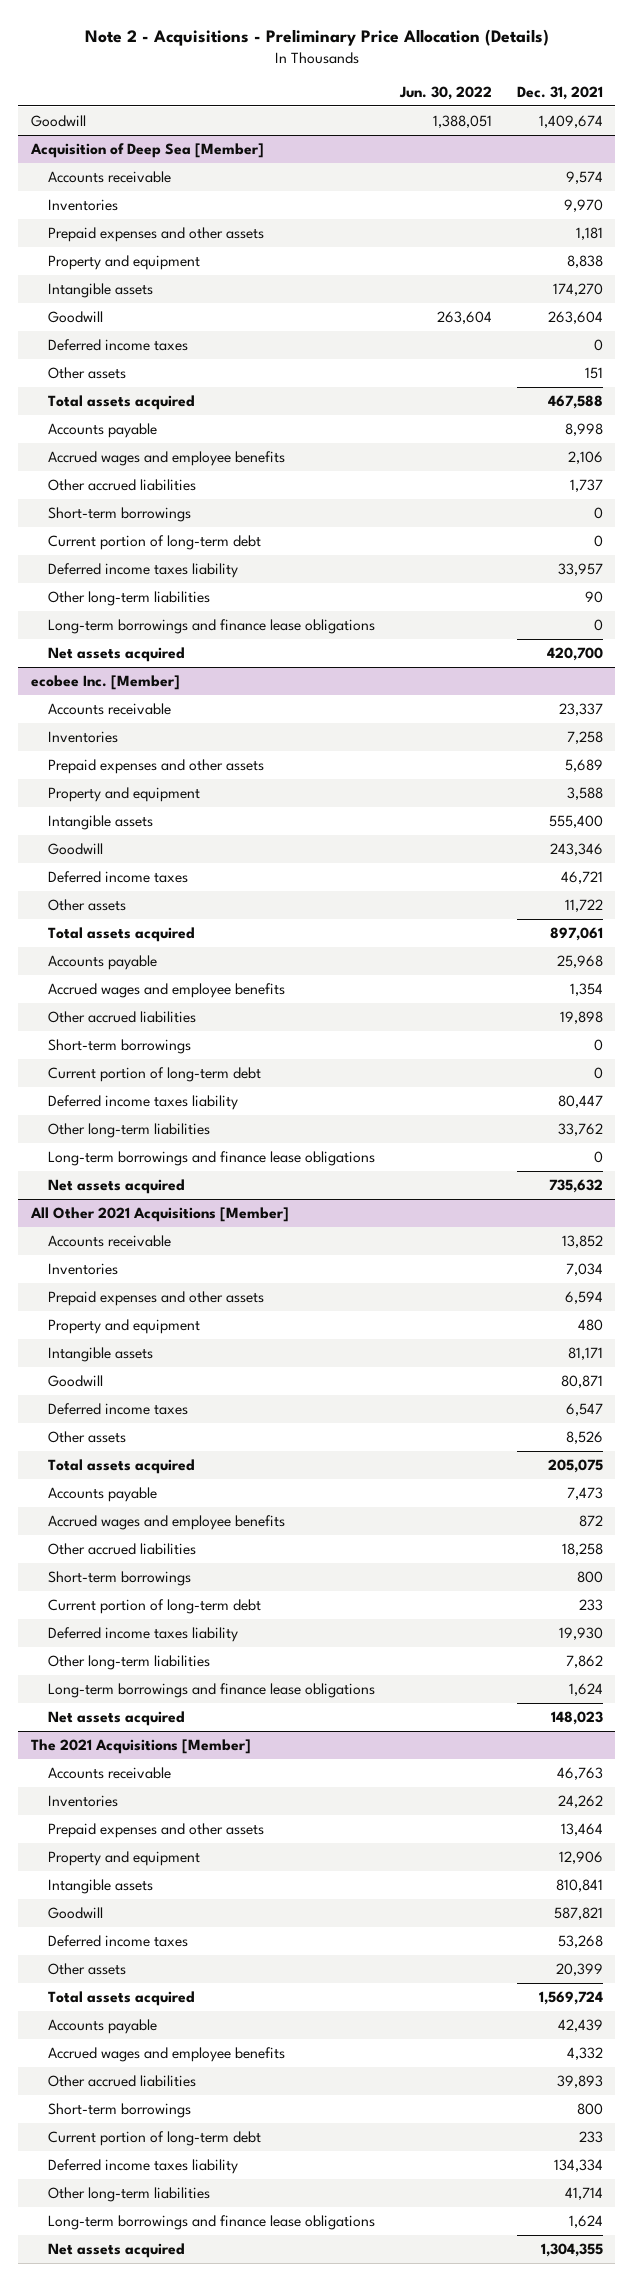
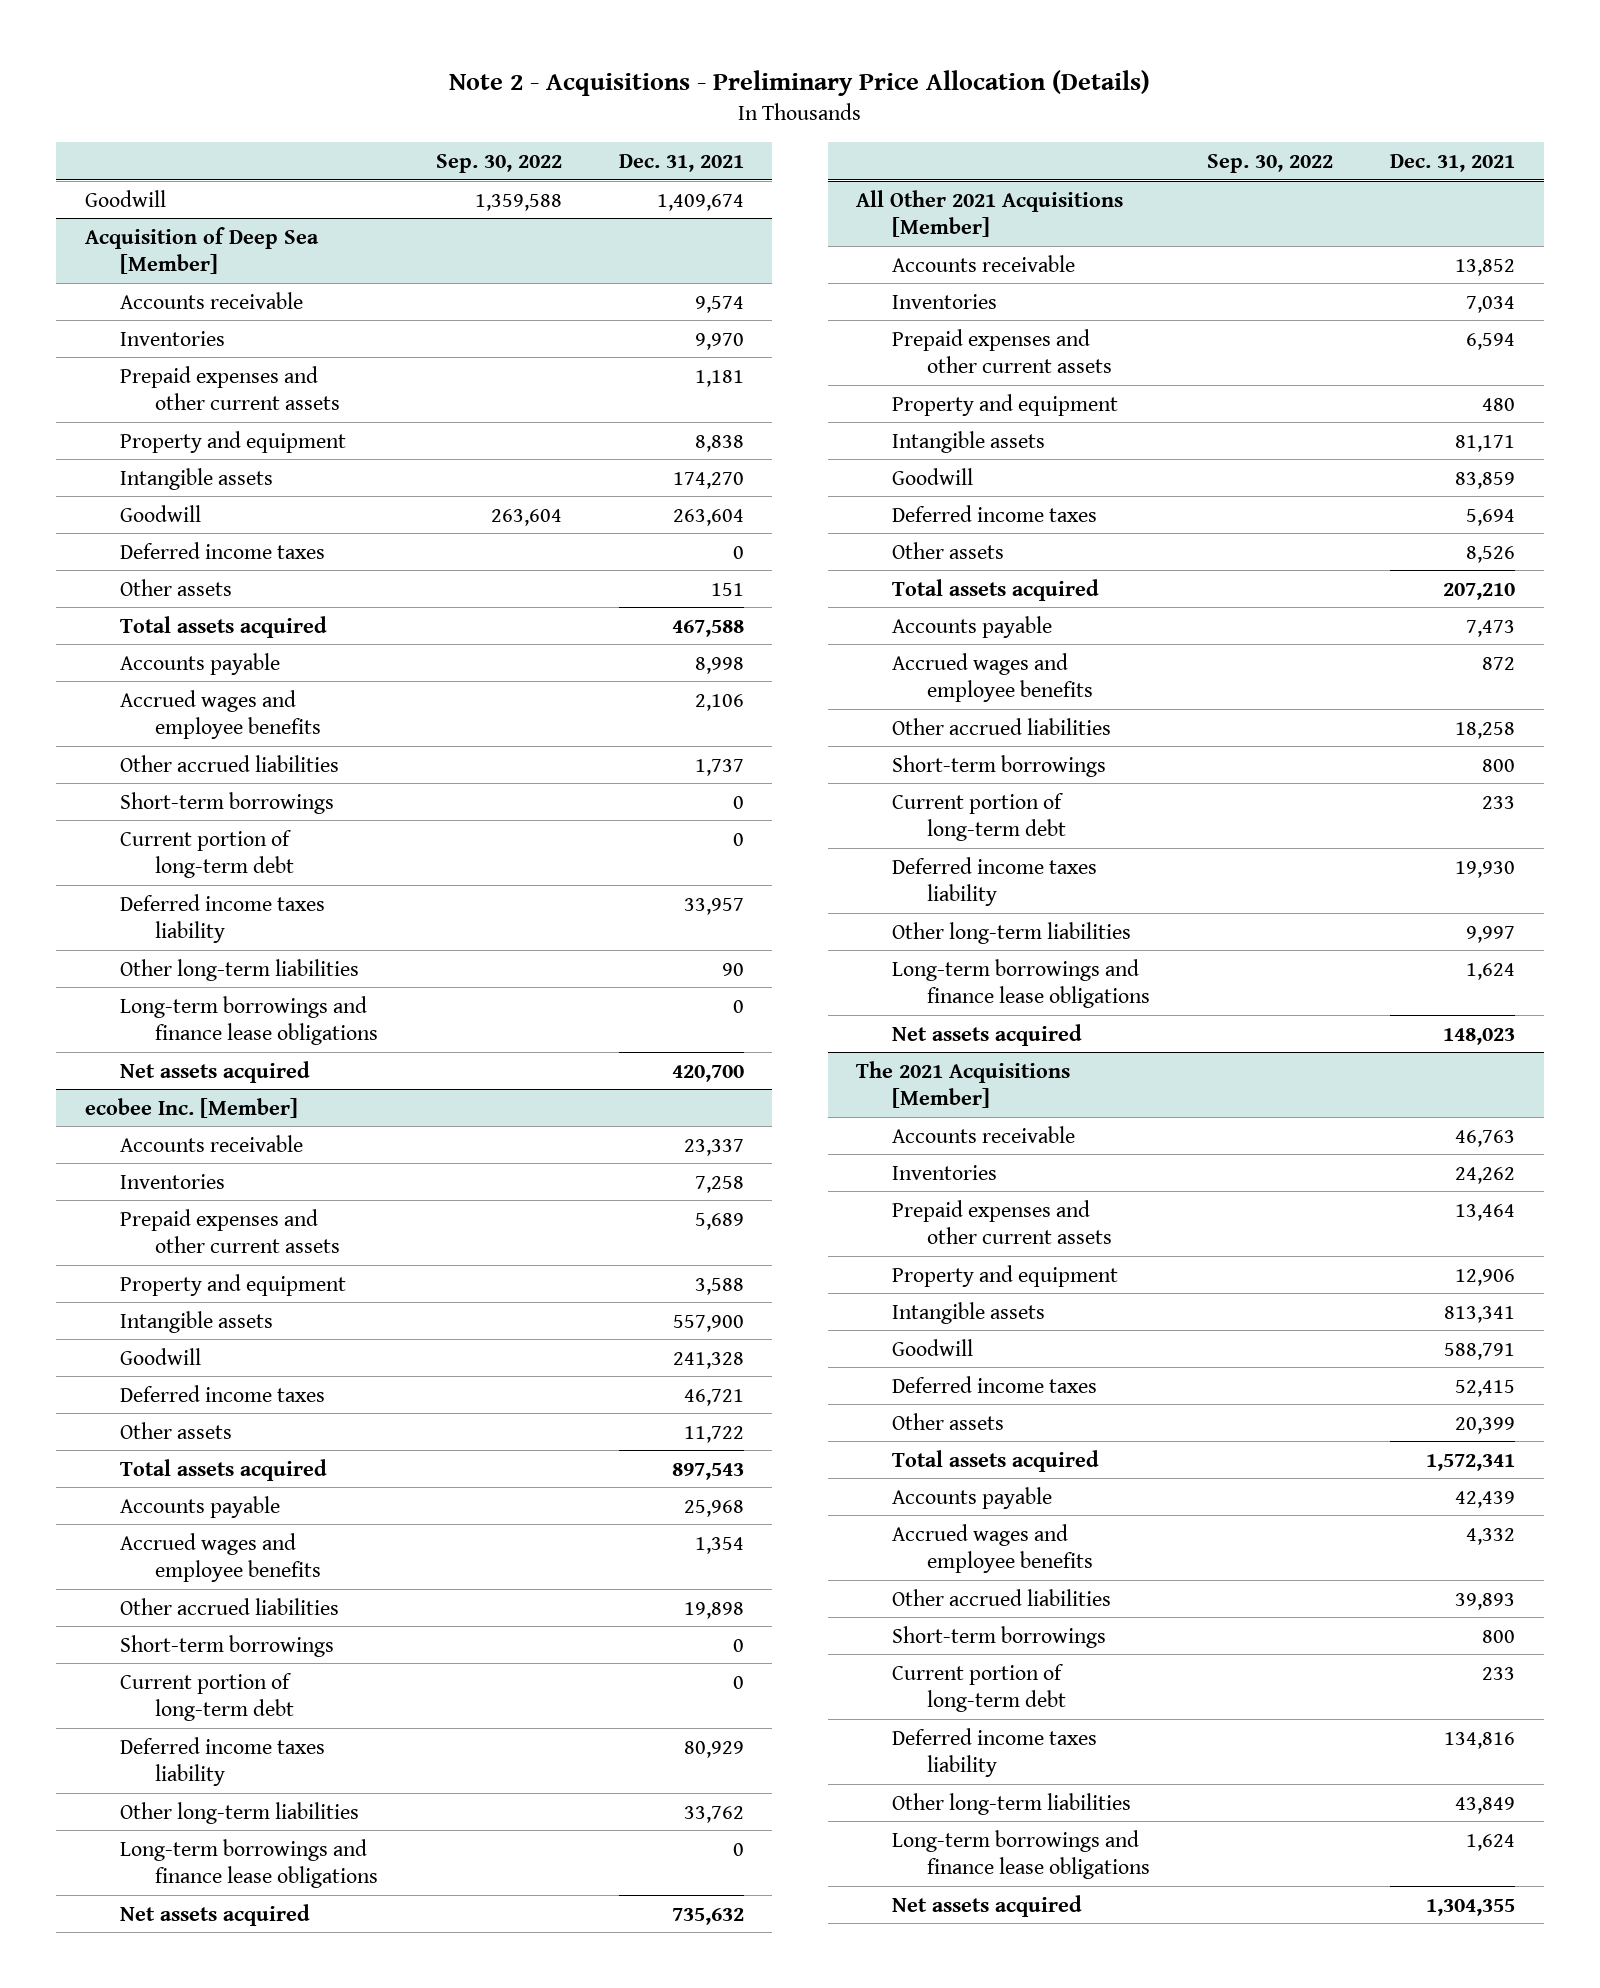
[398,85,492,100] Jun. 30, 2022 -> none
none -> [435,153,562,173] Sep. 30, 2022
[47,227,264,243] Prepaid expenses and other assets -> [120,365,341,410] Prepaid expenses and other current assets
[47,759,264,775] Prepaid expenses and other assets -> [120,1208,341,1253] Prepaid expenses and other current assets
[548,815,603,829] 555,400 -> [672,1314,744,1332] 557,900
[549,843,603,857] 243,346 -> [672,1351,744,1369] 241,328
[549,927,603,942] 897,061 -> [671,1462,744,1480] 897,543
[557,1095,603,1109] 80,447 -> [683,1740,744,1758] 80,929
[47,1291,264,1307] Prepaid expenses and other assets -> [891,328,1112,373] Prepaid expenses and other current assets
[560,1375,603,1389] 80,871 -> [1455,471,1516,489] 83,859
[565,1403,603,1417] 6,547 -> [1466,508,1516,526] 5,694
[547,1459,603,1474] 205,075 -> [1443,582,1516,600] 207,210
[565,1655,603,1669] 7,862 -> [1466,925,1516,943] 9,997
[47,1823,264,1839] Prepaid expenses and other assets -> [891,1199,1112,1244] Prepaid expenses and other current assets
[555,1879,603,1893] 810,841 -> [1444,1305,1516,1323] 813,341
[553,1907,603,1921] 587,821 -> [1444,1342,1516,1360] 588,791
[557,1935,603,1949] 53,268 -> [1455,1379,1516,1397] 52,415
[538,1991,603,2006] 1,569,724 -> [1426,1453,1516,1471] 1,572,341
[553,2159,603,2173] 134,334 -> [1444,1731,1516,1749] 134,816
[564,2187,603,2201] 41,714 -> [1455,1796,1516,1814] 43,849

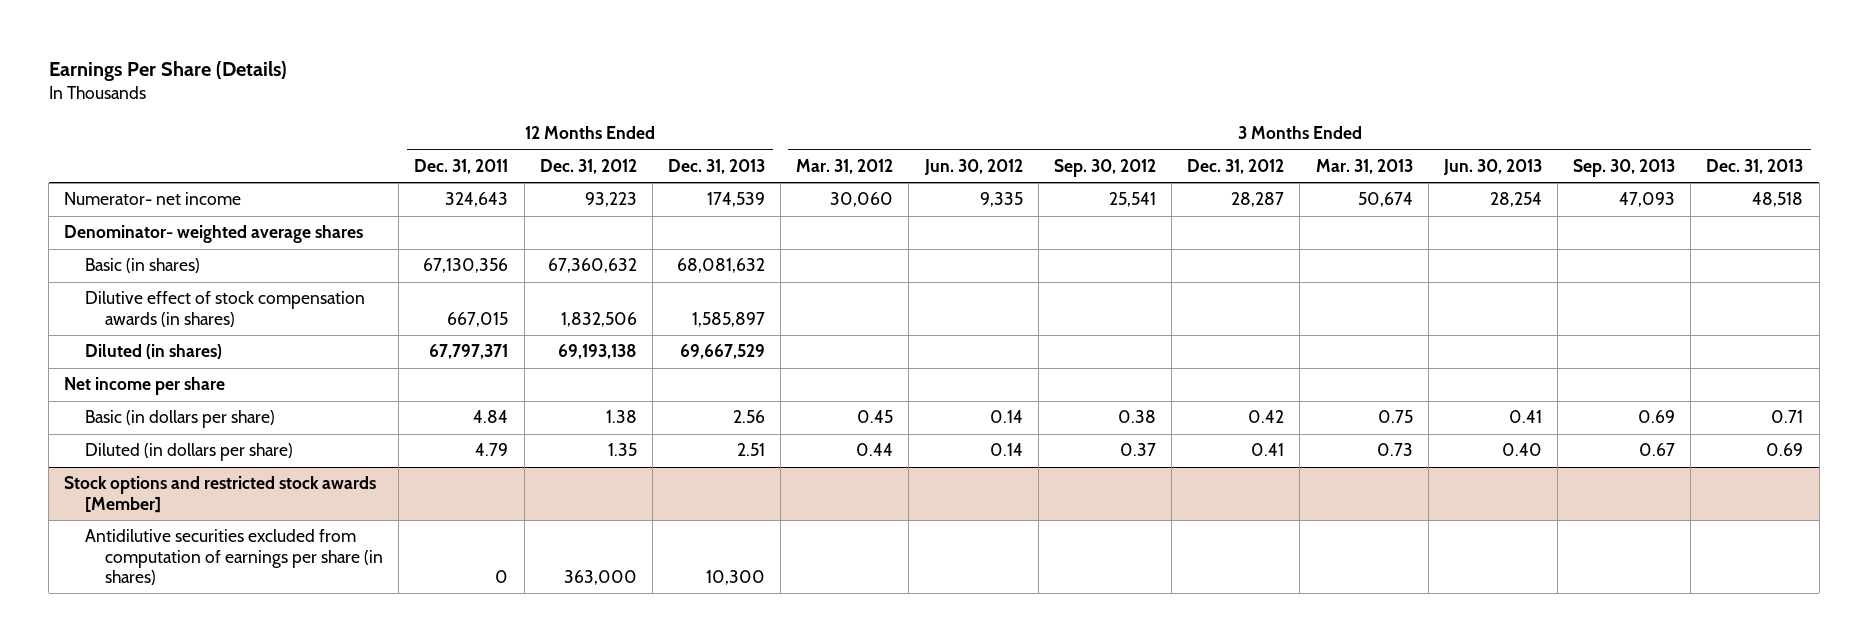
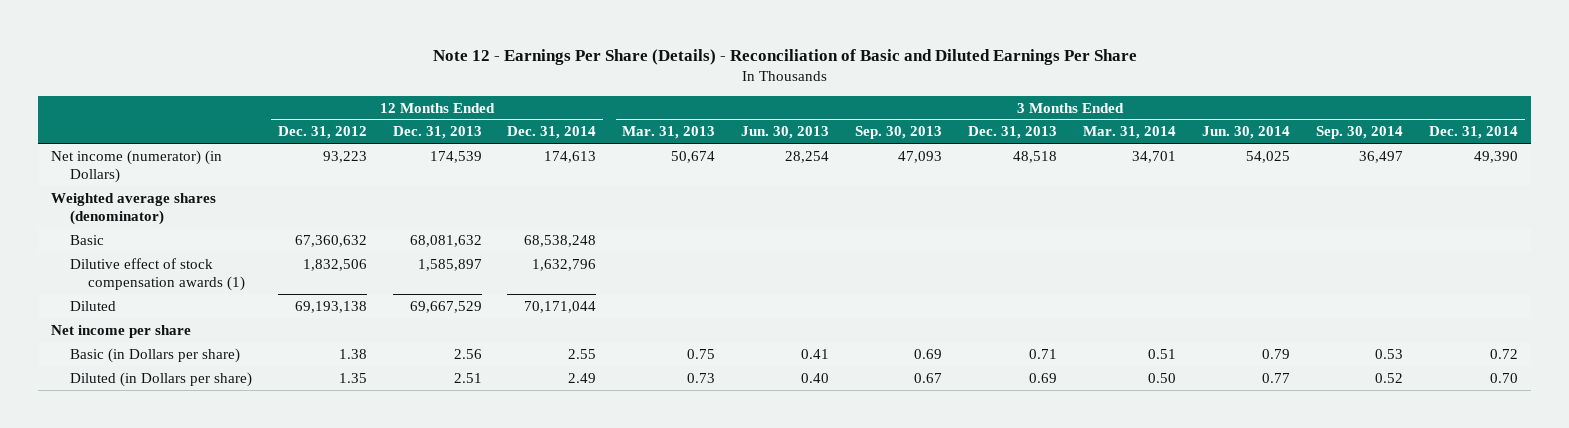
[48,60,287,81] Earnings Per Share (Details) -> [432,49,1137,66] Note 12 - Earnings Per Share (Details) - Reconciliation of Basic and Diluted Earnings Per Share
[414,158,509,174] Dec. 31, 2011 -> none
[796,158,894,174] Mar. 31, 2012 -> none
[923,158,1023,175] Jun. 30, 2012 -> none
[1053,158,1156,177] Sep. 30, 2012 -> none
[1187,158,1285,174] Dec. 31, 2012 -> none
none -> [507,126,597,140] Dec. 31, 2014
none -> [1083,126,1177,140] Mar. 31, 2014
none -> [1202,126,1291,140] Jun. 30, 2014
none -> [1316,126,1404,140] Sep. 30, 2014
none -> [1429,126,1519,140] Dec. 31, 2014
[64,192,242,206] Numerator- net income -> [51,149,223,183] Net income (numerator) (in Dollars)
[64,225,364,244] Denominator- weighted average shares -> [51,192,217,225] Weighted average shares (denominator)
[84,258,200,274] Basic (in shares) -> [69,234,104,245] Basic
[84,291,365,327] Dilutive effect of stock compensation awards (in shares) -> [69,257,246,291] Dilutive effect of stock compensation awards (1)
[84,344,222,360] Diluted (in shares) -> [69,300,116,311] Diluted
[64,476,377,513] Stock options and restricted stock awards [Member] -> none
[84,529,384,585] Antidilutive securities excluded from computation of earnings per share (in shares) -> none
[84,410,275,429] Basic (in dollars per share) -> [69,347,240,363] Basic (in Dollars per share)
[84,443,293,462] Diluted (in dollars per share) -> [69,371,252,387] Diluted (in Dollars per share)

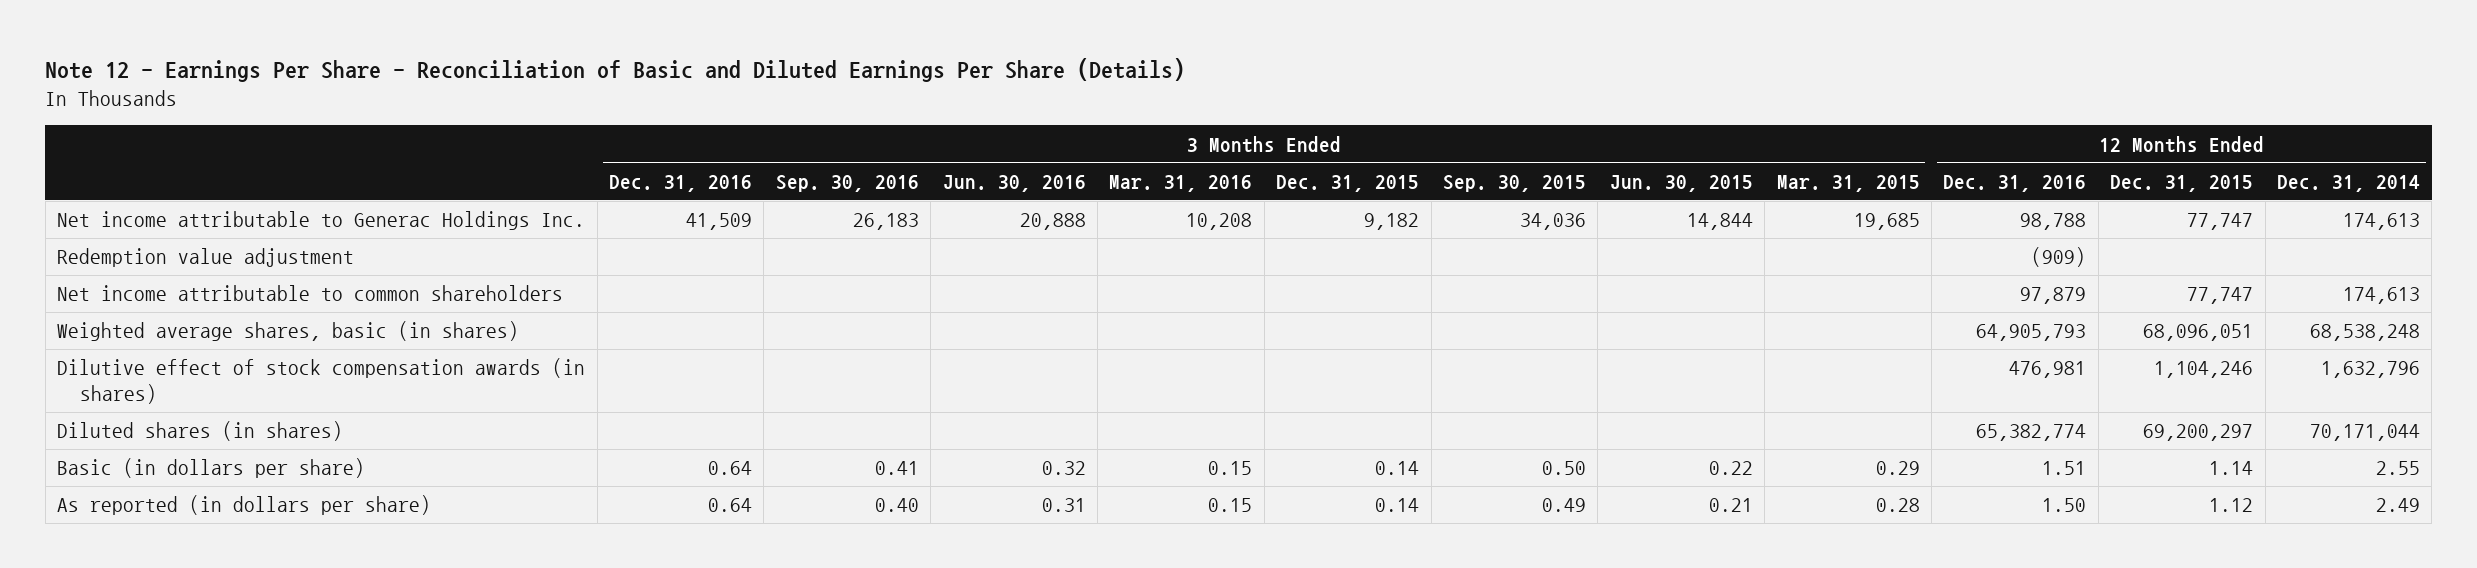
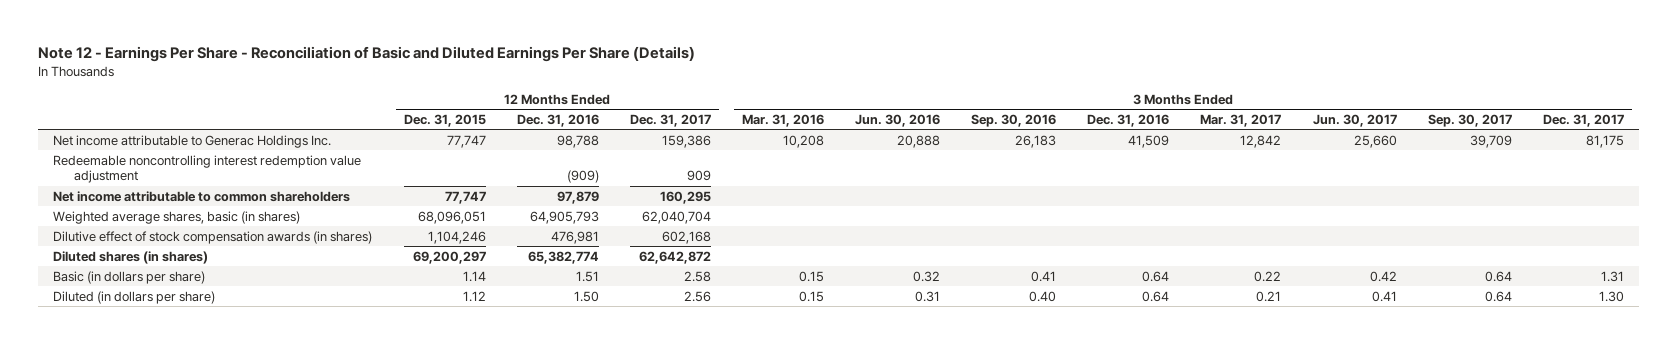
[1276,174,1420,192] Dec. 31, 2015 -> none
[1442,174,1586,192] Sep. 30, 2015 -> none
[1609,174,1753,192] Jun. 30, 2015 -> none
[1776,174,1920,192] Mar. 31, 2015 -> none
[2276,174,2420,192] Dec. 31, 2014 -> none
none -> [629,114,711,128] Dec. 31, 2017
none -> [1200,114,1282,128] Mar. 31, 2017
none -> [1312,114,1397,128] Jun. 30, 2017
none -> [1427,114,1512,128] Sep. 30, 2017
none -> [1542,114,1624,128] Dec. 31, 2017
[57,248,355,268] Redemption value adjustment -> [53,154,362,184] Redeemable noncontrolling interest redemption value adjustment
[57,495,432,516] As reported (in dollars per share) -> [53,290,216,304] Diluted (in dollars per share)

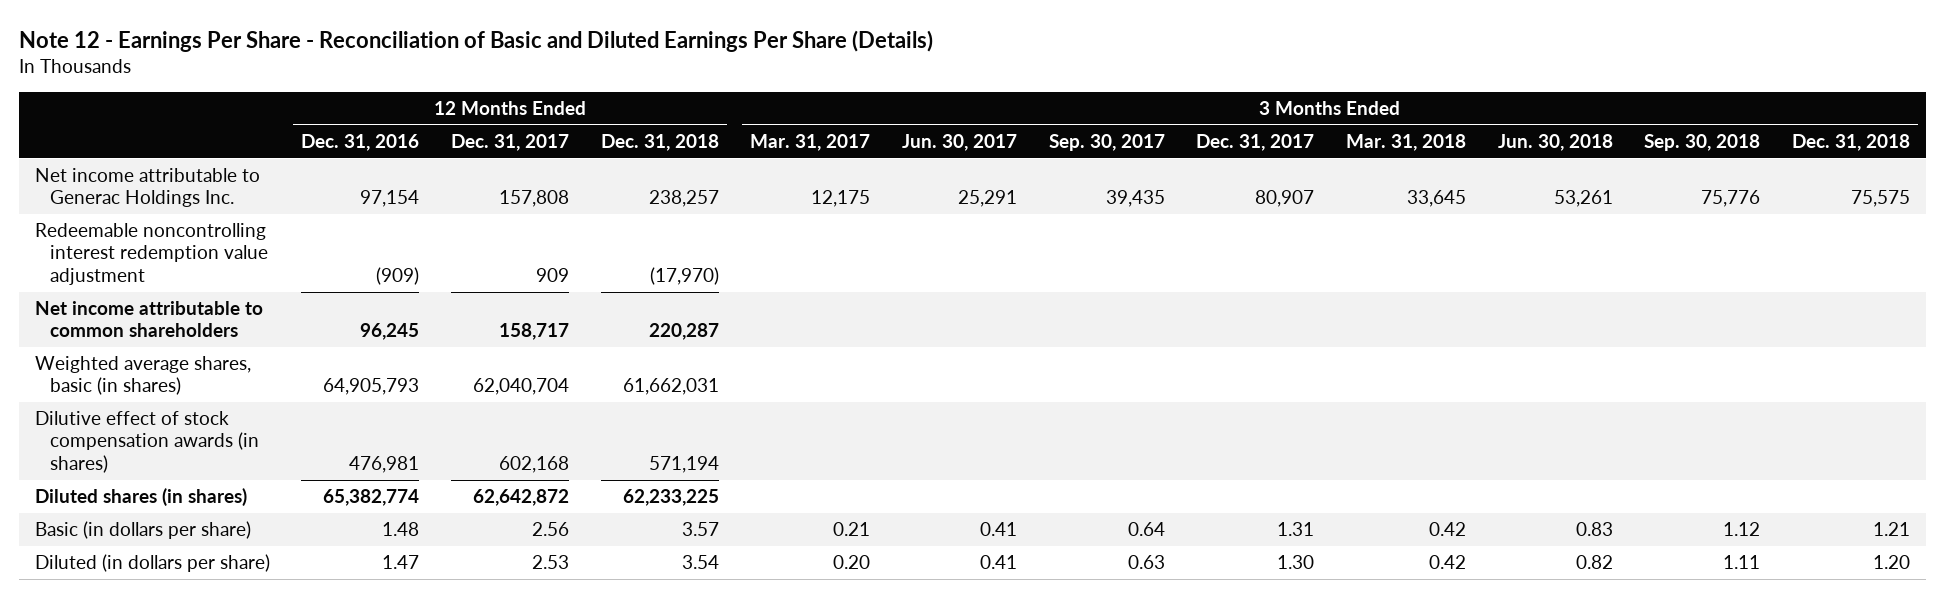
[403,114,486,128] Dec. 31, 2015 -> none
[741,114,824,128] Mar. 31, 2016 -> none
[855,114,941,128] Jun. 30, 2016 -> none
[971,114,1057,128] Sep. 30, 2016 -> none
[1087,114,1170,128] Dec. 31, 2016 -> none
none -> [600,134,719,152] Dec. 31, 2018
none -> [1345,134,1466,152] Mar. 31, 2018
none -> [1497,134,1613,152] Jun. 30, 2018
none -> [1644,134,1761,152] Sep. 30, 2018
none -> [1791,134,1910,152] Dec. 31, 2018
[556,134,599,148] 98,788 -> [360,190,420,208] 97,154
[661,134,711,148] 159,386 -> [499,190,570,208] 157,808
[1240,134,1282,148] 12,842 -> [811,190,871,208] 12,175
[1353,134,1397,148] 25,660 -> [957,190,1017,208] 25,291
[1469,134,1512,148] 39,709 -> [1105,190,1165,208] 39,435
[1585,134,1624,148] 81,175 -> [1255,190,1315,208] 80,907
[556,190,599,204] 97,879 -> [360,323,420,341] 96,245
[659,190,711,204] 160,295 -> [499,323,570,341] 158,717
[575,270,599,282] 1.51 -> [382,522,420,537] 1.48
[683,270,711,282] 2.58 -> [532,522,570,537] 2.56
[1254,270,1282,282] 0.22 -> [833,522,871,537] 0.21
[1369,270,1397,282] 0.42 -> [979,522,1017,537] 0.41
[573,290,599,302] 1.50 -> [382,555,420,570] 1.47
[683,290,711,302] 2.56 -> [532,555,570,570] 2.53
[1256,290,1282,302] 0.21 -> [833,555,871,570] 0.20
[1484,290,1512,302] 0.64 -> [1127,555,1165,570] 0.63

